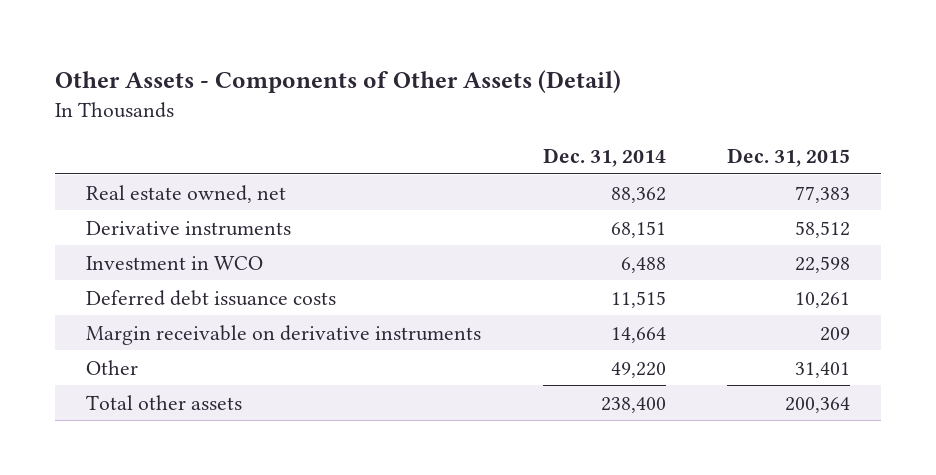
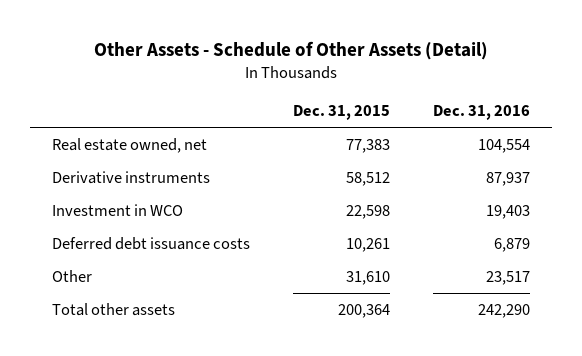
[55,70,622,94] Other Assets - Components of Other Assets (Detail) -> [94,40,489,60] Other Assets - Schedule of Other Assets (Detail)
[542,147,666,167] Dec. 31, 2014 -> none
none -> [433,105,531,121] Dec. 31, 2016
[86,324,482,345] Margin receivable on derivative instruments -> none
[795,361,851,378] 31,401 -> [346,270,391,285] 31,610

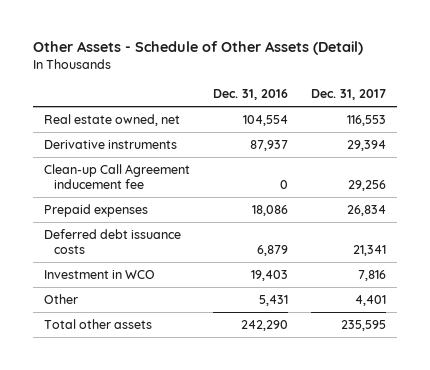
[293,105,391,121] Dec. 31, 2015 -> none
none -> [310,89,386,101] Dec. 31, 2017
none -> [44,163,191,190] Clean-up Call Agreement inducement fee
none -> [44,203,149,217] Prepaid expenses
[51,203,183,216] Investment in WCO -> [44,269,156,279] Investment in WCO
[486,270,531,285] 23,517 -> [259,294,289,306] 5,431

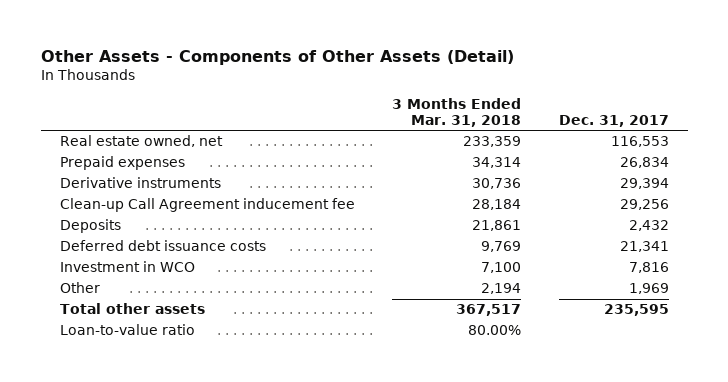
[32,40,363,55] Other Assets - Schedule of Other Assets (Detail) -> [40,49,514,65] Other Assets - Components of Other Assets (Detail)
[213,89,289,101] Dec. 31, 2016 -> none
none -> [392,98,522,127] 3 Months Ended Mar. 31, 2018
[44,203,149,217] Prepaid expenses -> [59,156,185,171] Prepaid expenses
none -> [59,219,121,234] Deposits
[354,294,386,306] 4,401 -> [628,283,669,295] 1,969
none -> [59,324,195,336] Loan-to-value ratio

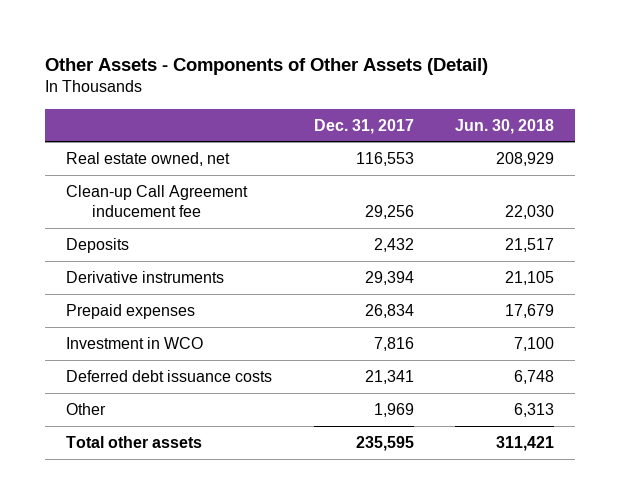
[392,98,522,127] 3 Months Ended Mar. 31, 2018 -> none
none -> [455,118,555,134] Jun. 30, 2018
[59,177,221,189] Derivative instruments -> [66,270,225,283] Derivative instruments
[59,156,185,171] Prepaid expenses -> [66,303,196,319] Prepaid expenses
[59,240,266,252] Deferred debt issuance costs -> [66,369,273,382] Deferred debt issuance costs
[59,324,195,336] Loan-to-value ratio -> none

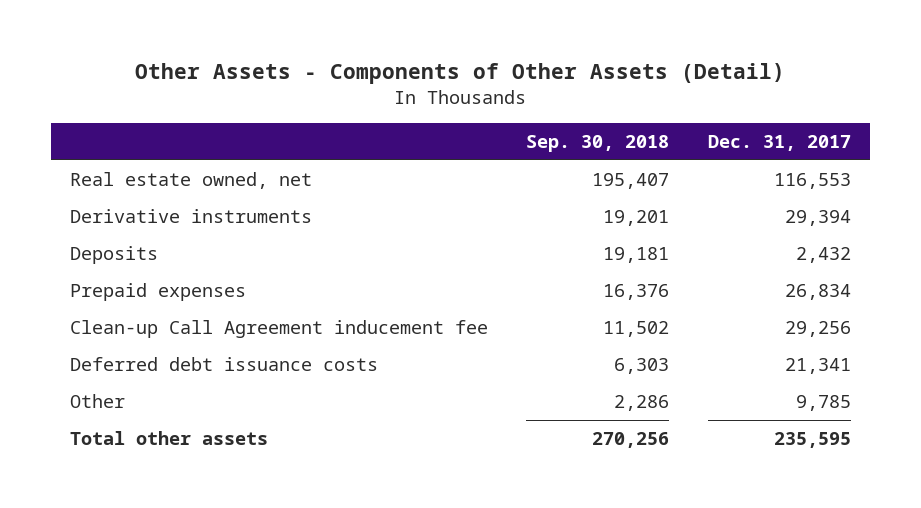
[455,118,555,134] Jun. 30, 2018 -> none
none -> [526,134,670,152] Sep. 30, 2018
[66,237,130,253] Deposits -> [70,246,159,265] Deposits
[66,336,204,349] Investment in WCO -> none
[66,184,249,217] Clean-up Call Agreement inducement fee -> [70,320,489,339] Clean-up Call Agreement inducement fee
[373,402,414,417] 1,969 -> [795,395,851,412] 9,785

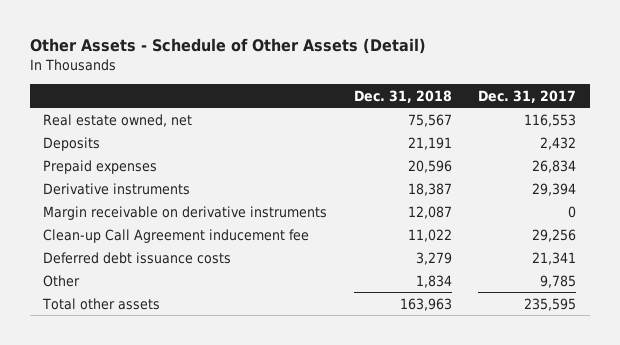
[135,63,786,85] Other Assets - Components of Other Assets (Detail) -> [29,38,426,55] Other Assets - Schedule of Other Assets (Detail)
[526,134,670,152] Sep. 30, 2018 -> none
none -> [353,89,452,103] Dec. 31, 2018
[70,209,313,224] Derivative instruments -> [43,182,191,195] Derivative instruments
none -> [43,205,328,220] Margin receivable on derivative instruments

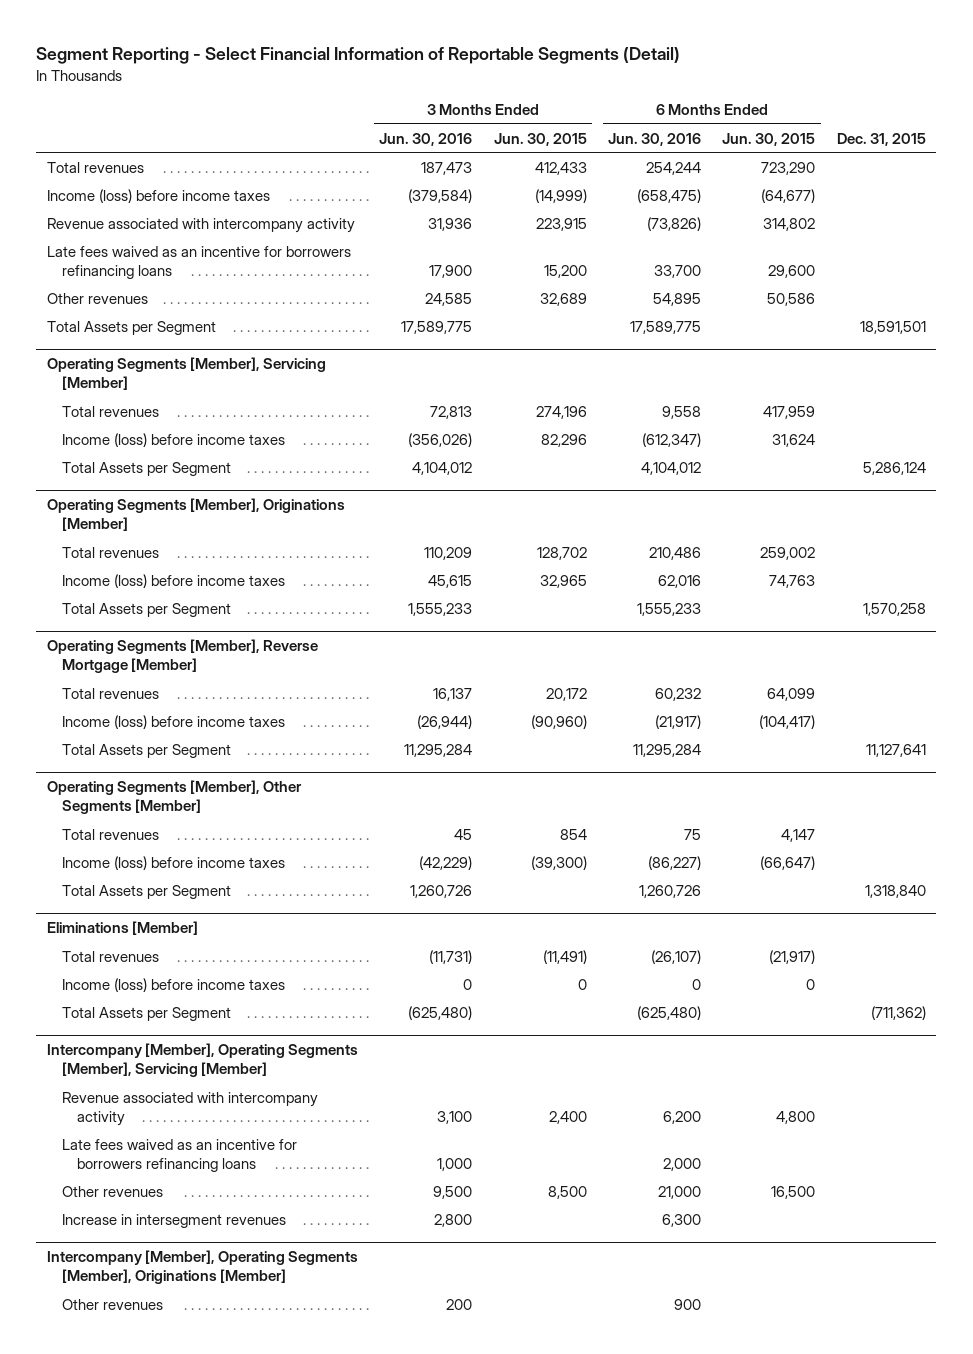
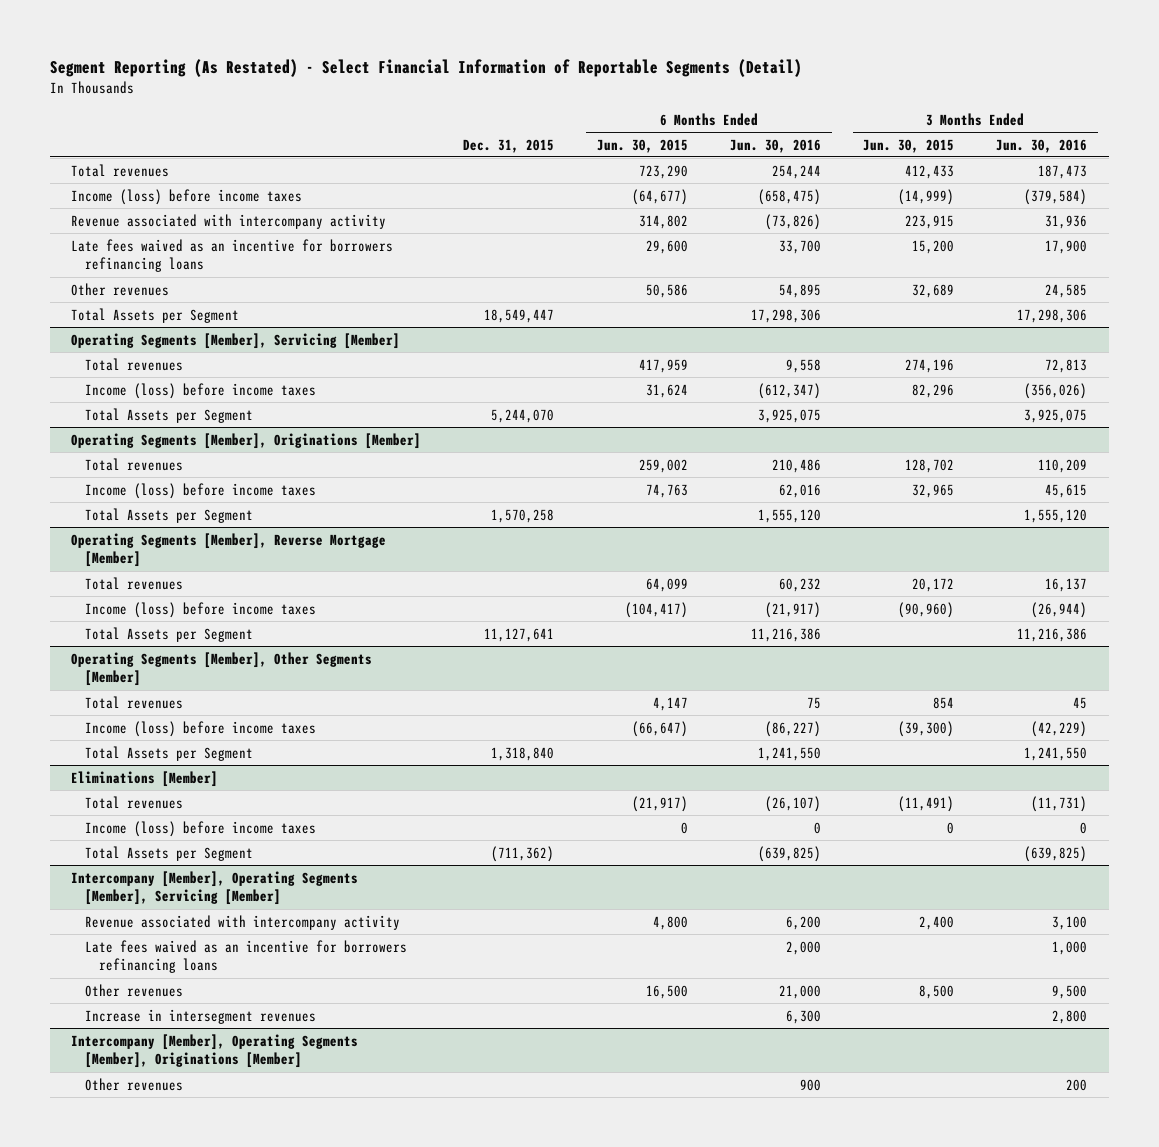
[36,47,681,65] Segment Reporting - Select Financial Information of Reportable Segments (Detail) -> [50,58,803,77] Segment Reporting (As Restated) - Select Financial Information of Reportable Segments (Detail)
[401,320,473,334] 17,589,775 -> [1017,308,1088,323] 17,298,306
[630,320,702,334] 17,589,775 -> [750,308,821,323] 17,298,306
[859,320,926,334] 18,591,501 -> [484,308,555,323] 18,549,447
[412,461,473,475] 4,104,012 -> [1024,408,1088,423] 3,925,075
[641,461,702,475] 4,104,012 -> [757,408,821,423] 3,925,075
[862,461,926,475] 5,286,124 -> [491,408,555,423] 5,244,070
[408,602,473,616] 1,555,233 -> [1024,508,1088,523] 1,555,120
[637,602,702,616] 1,555,233 -> [757,508,821,523] 1,555,120
[404,743,473,757] 11,295,284 -> [1017,627,1088,642] 11,216,386
[633,743,702,757] 11,295,284 -> [750,627,821,642] 11,216,386
[410,884,473,898] 1,260,726 -> [1024,746,1088,761] 1,241,550
[639,884,702,898] 1,260,726 -> [757,746,821,761] 1,241,550
[408,1005,473,1020] (625,480) -> [1024,845,1088,862] (639,825)
[637,1005,702,1020] (625,480) -> [757,845,821,862] (639,825)

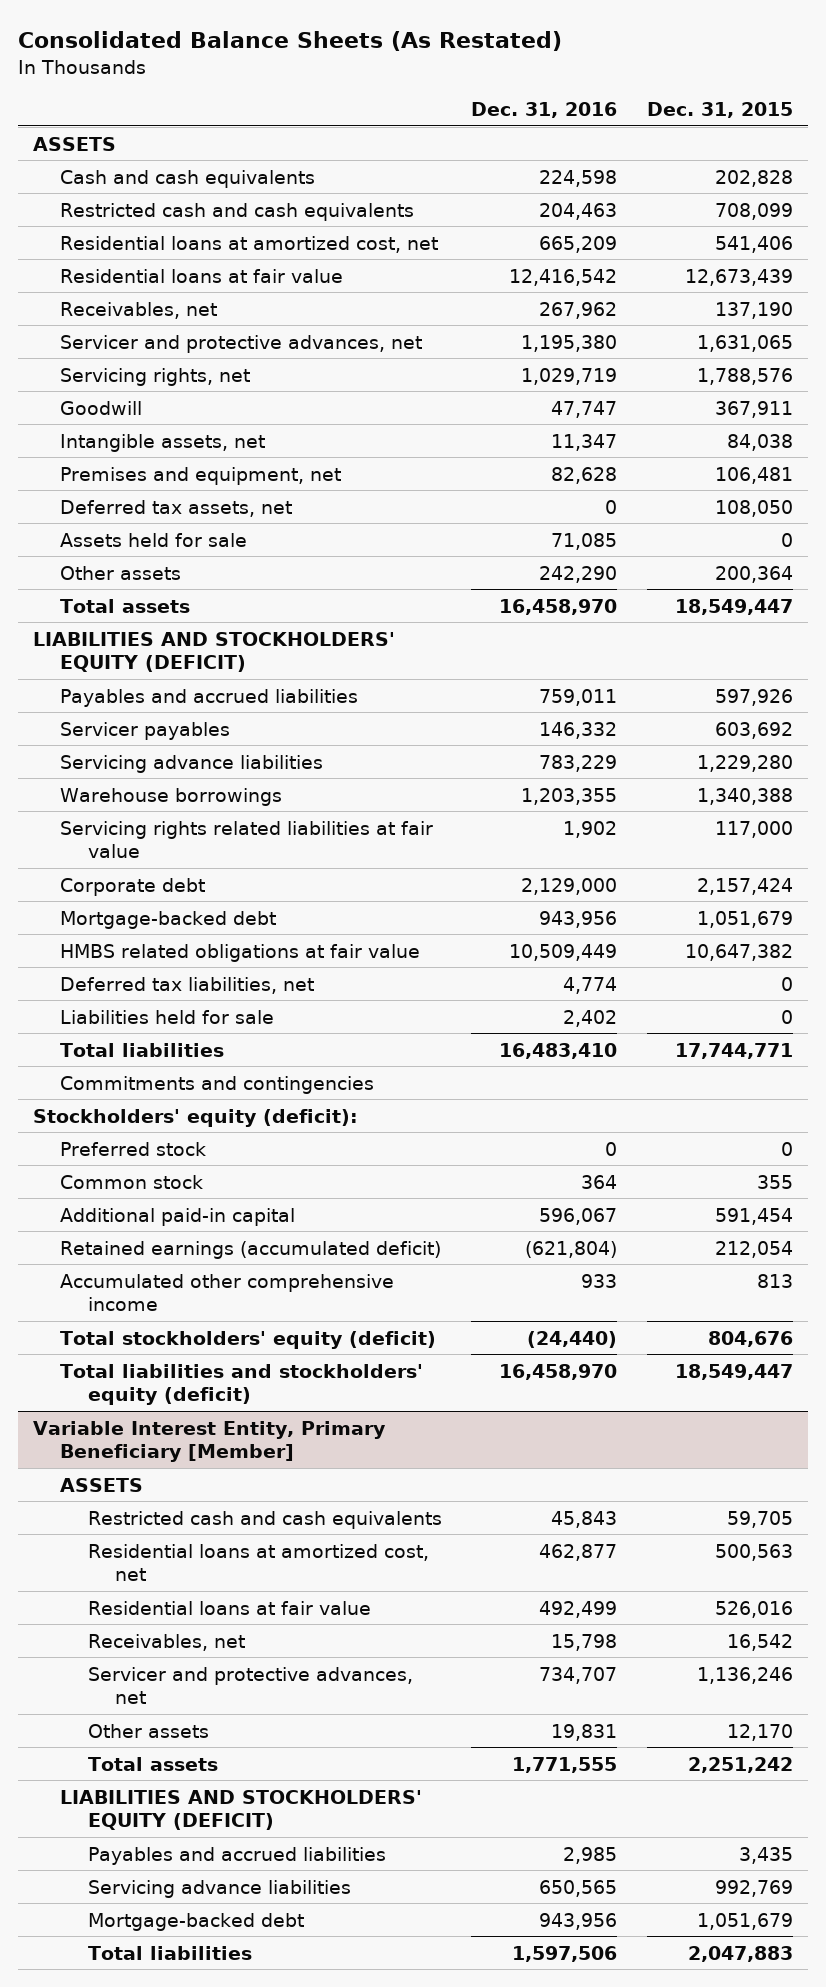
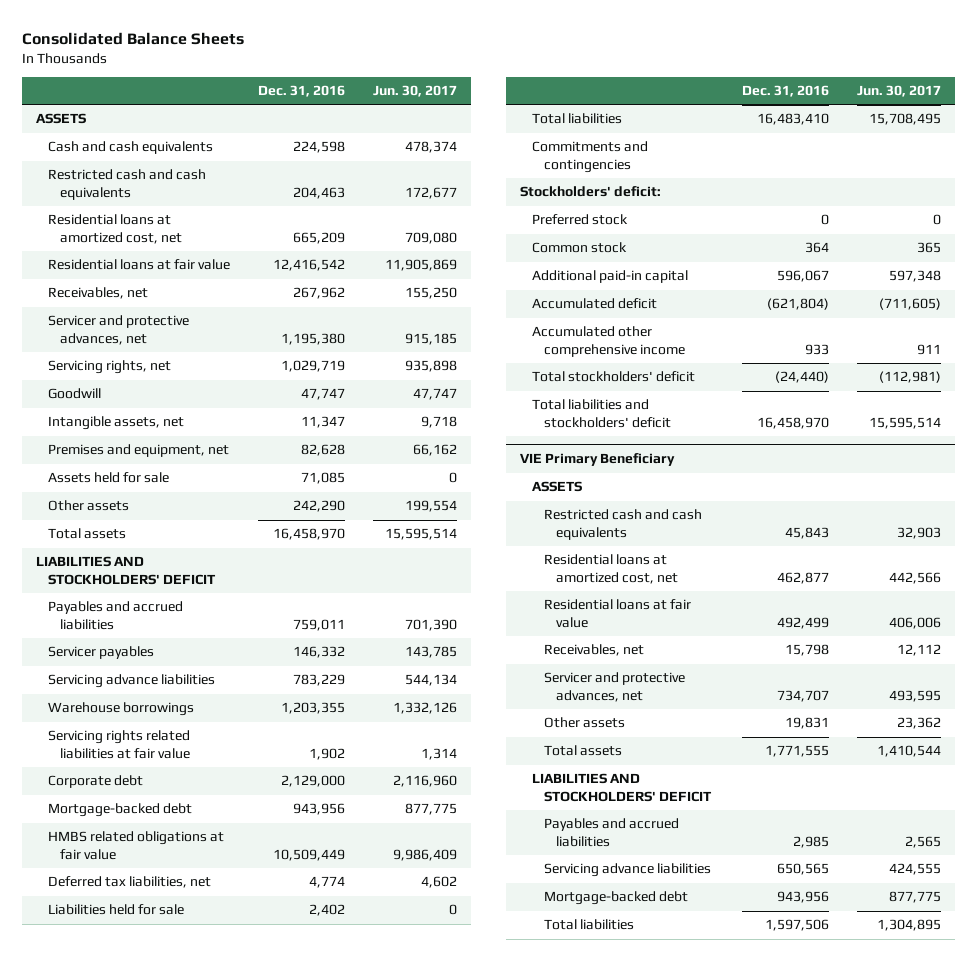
[17,30,562,51] Consolidated Balance Sheets (As Restated) -> [21,31,244,45] Consolidated Balance Sheets
[646,102,793,119] Dec. 31, 2015 -> none
none -> [372,85,457,98] Jun. 30, 2017
[60,499,293,517] Deferred tax assets, net -> none
[32,631,395,673] LIABILITIES AND STOCKHOLDERS' EQUITY (DEFICIT) -> [35,556,216,585] LIABILITIES AND STOCKHOLDERS' DEFICIT
[32,1108,358,1127] Stockholders' equity (deficit): -> [519,186,661,198] Stockholders' deficit:
[60,1240,442,1259] Retained earnings (accumulated deficit) -> [532,298,658,310] Accumulated deficit
[60,1330,437,1349] Total stockholders' equity (deficit) -> [532,371,696,383] Total stockholders' deficit
[60,1363,424,1406] Total liabilities and stockholders' equity (deficit) -> [532,399,672,428] Total liabilities and stockholders' deficit
[32,1420,386,1463] Variable Interest Entity, Primary Beneficiary [Member] -> [519,453,675,467] VIE Primary Beneficiary
[60,1789,423,1831] LIABILITIES AND STOCKHOLDERS' EQUITY (DEFICIT) -> [532,773,713,802] LIABILITIES AND STOCKHOLDERS' DEFICIT

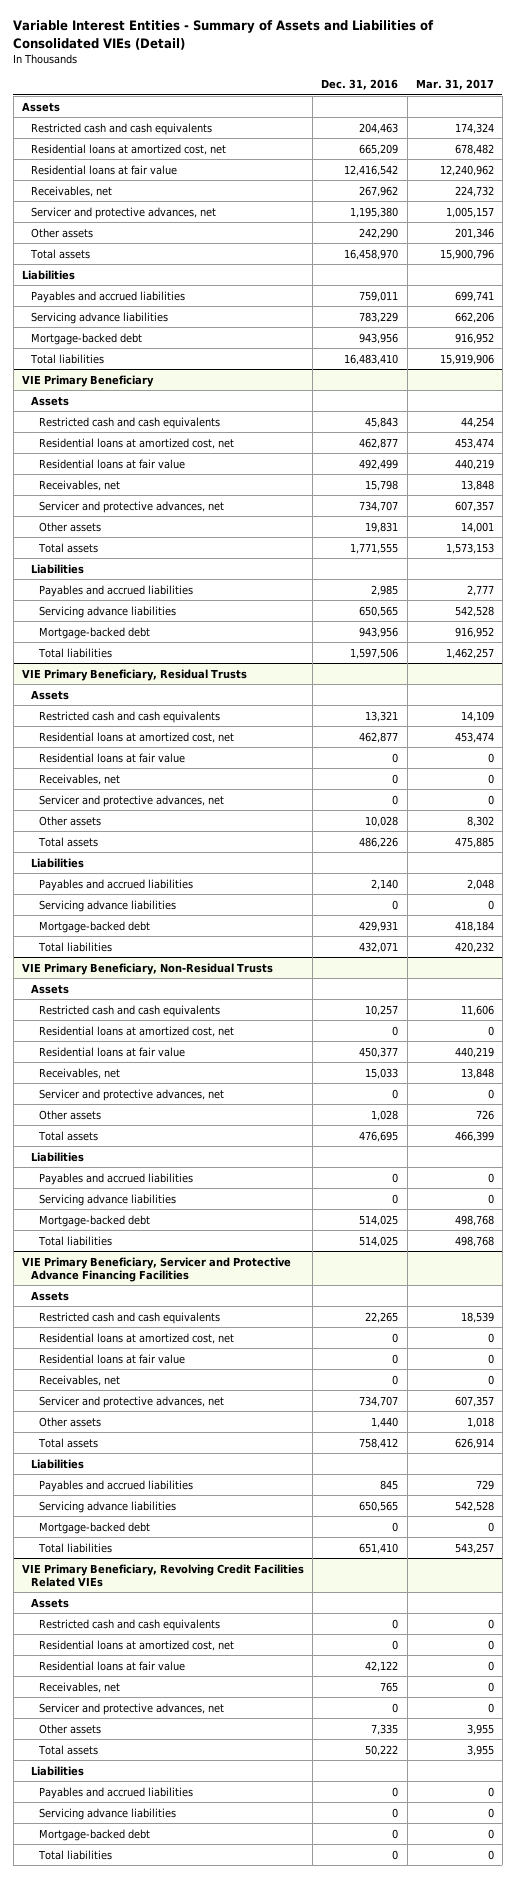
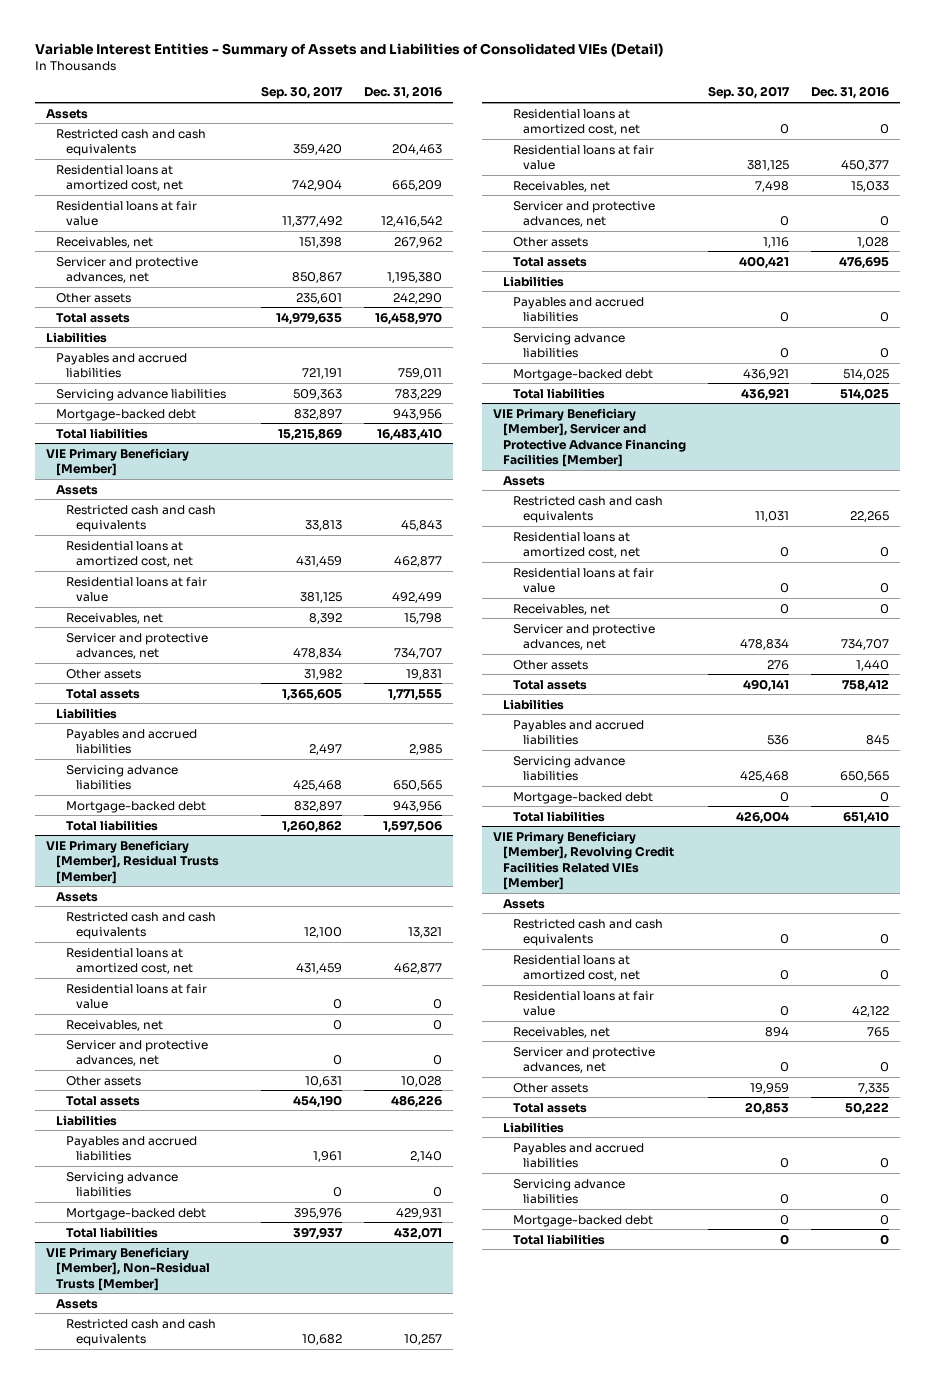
[415,79,494,91] Mar. 31, 2017 -> none
none -> [260,86,343,100] Sep. 30, 2017
[21,374,154,387] VIE Primary Beneficiary -> [46,447,190,477] VIE Primary Beneficiary [Member]
[21,668,247,681] VIE Primary Beneficiary, Residual Trusts -> [46,839,219,884] VIE Primary Beneficiary [Member], Residual Trusts [Member]
[21,962,273,975] VIE Primary Beneficiary, Non-Residual Trusts -> [46,1246,210,1291] VIE Primary Beneficiary [Member], Non-Residual Trusts [Member]
[21,1256,291,1282] VIE Primary Beneficiary, Servicer and Protective Advance Financing Facilities -> [493,407,687,468] VIE Primary Beneficiary [Member], Servicer and Protective Advance Financing Facilities [Member]
[21,1563,304,1587] VIE Primary Beneficiary, Revolving Credit Facilities Related VIEs -> [493,830,675,891] VIE Primary Beneficiary [Member], Revolving Credit Facilities Related VIEs [Member]

